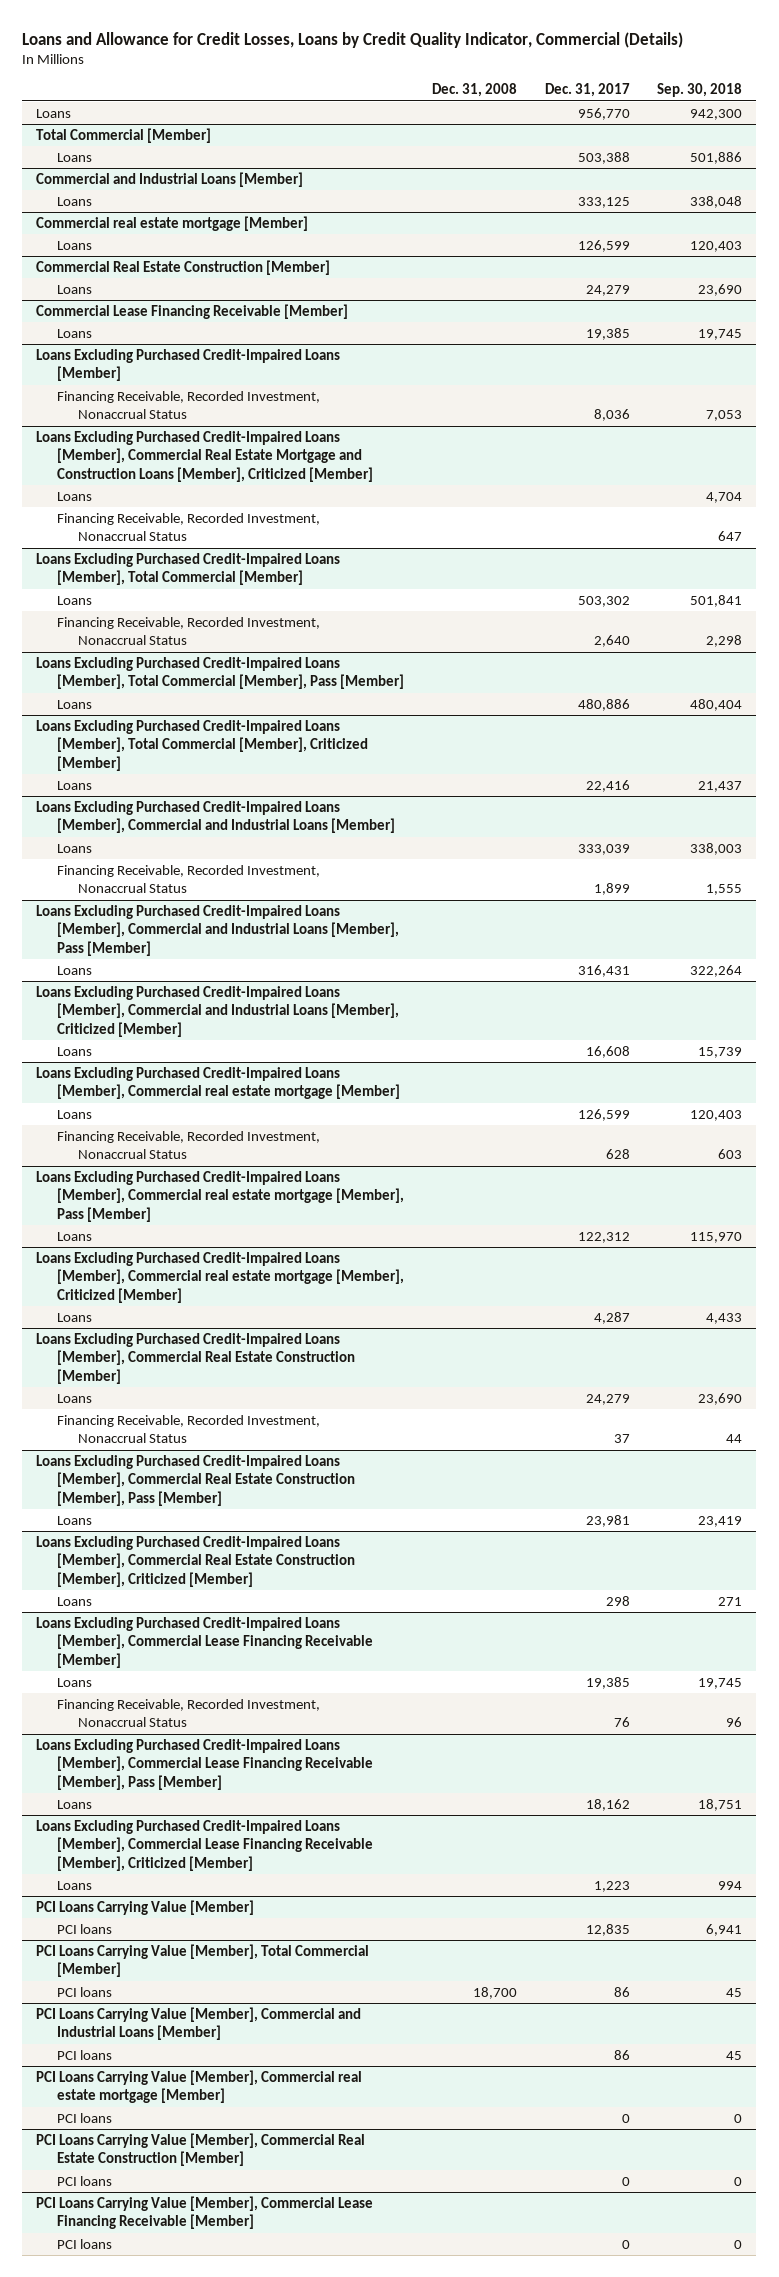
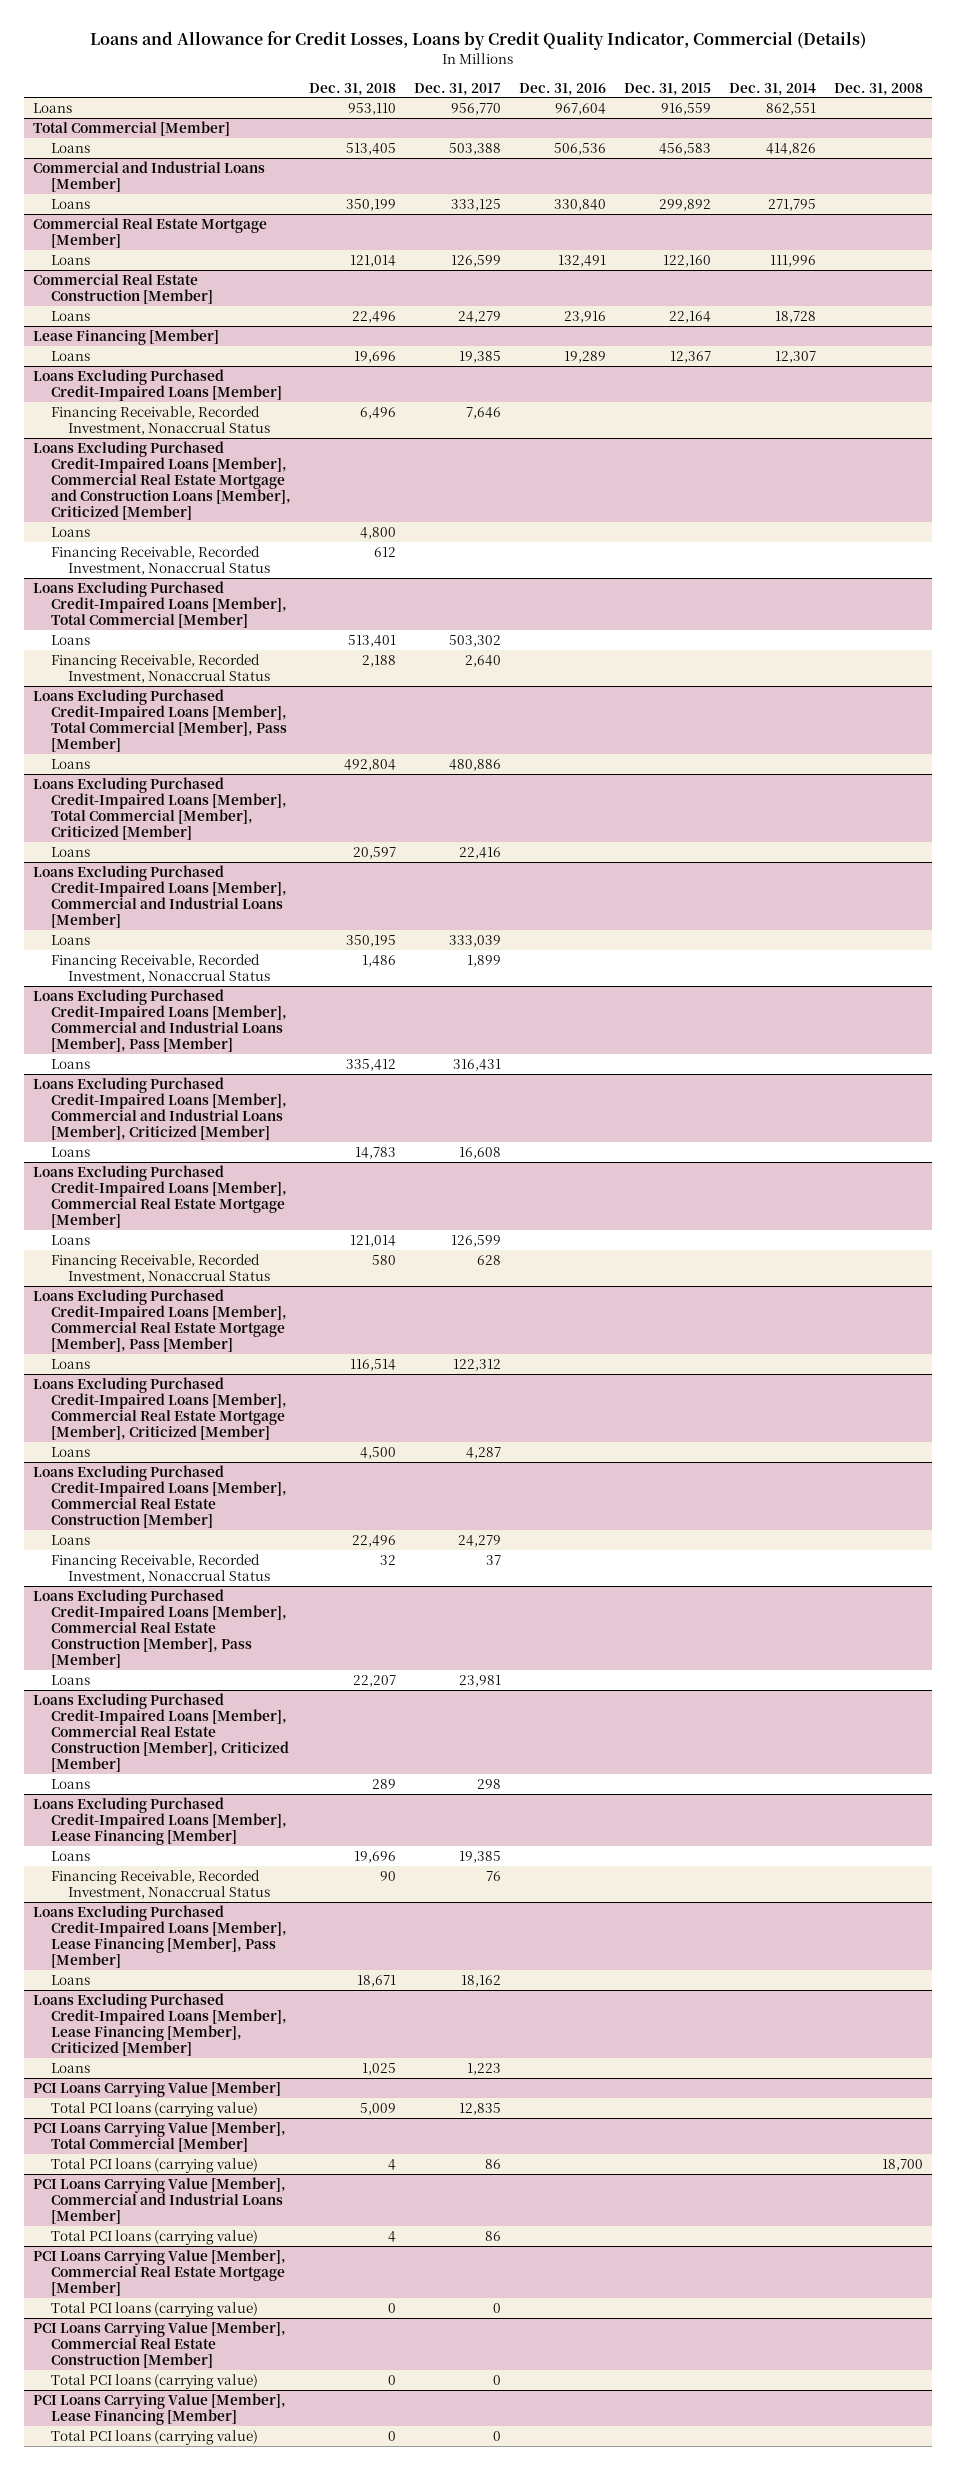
[657,83,743,98] Sep. 30, 2018 -> none
none -> [308,82,396,96] Dec. 31, 2018
none -> [518,82,606,96] Dec. 31, 2016
none -> [623,82,711,96] Dec. 31, 2015
none -> [728,82,816,96] Dec. 31, 2014
[36,215,309,231] Commercial real estate mortgage [Member] -> [33,217,268,248] Commercial Real Estate Mortgage [Member]
[36,303,349,319] Commercial Lease Financing Receivable [Member] -> [33,328,220,345] Lease Financing [Member]
[593,409,630,422] 8,036 -> [465,406,501,419] 7,646
[36,1066,401,1100] Loans Excluding Purchased Credit-Impaired Loans [Member], Commercial real estate mortgage [Member] -> [33,1164,287,1229] Loans Excluding Purchased Credit-Impaired Loans [Member], Commercial Real Estate Mortgage [Member]
[36,1170,405,1223] Loans Excluding Purchased Credit-Impaired Loans [Member], Commercial real estate mortgage [Member], Pass [Member] -> [33,1288,287,1353] Loans Excluding Purchased Credit-Impaired Loans [Member], Commercial Real Estate Mortgage [Member], Pass [Member]
[36,1251,405,1304] Loans Excluding Purchased Credit-Impaired Loans [Member], Commercial real estate mortgage [Member], Criticized [Member] -> [33,1376,287,1441] Loans Excluding Purchased Credit-Impaired Loans [Member], Commercial Real Estate Mortgage [Member], Criticized [Member]
[36,1616,374,1669] Loans Excluding Purchased Credit-Impaired Loans [Member], Commercial Lease Financing Receivable [Member] -> [33,1796,287,1846] Loans Excluding Purchased Credit-Impaired Loans [Member], Lease Financing [Member]
[36,1738,374,1791] Loans Excluding Purchased Credit-Impaired Loans [Member], Commercial Lease Financing Receivable [Member], Pass [Member] -> [33,1904,287,1969] Loans Excluding Purchased Credit-Impaired Loans [Member], Lease Financing [Member], Pass [Member]
[36,1819,374,1872] Loans Excluding Purchased Credit-Impaired Loans [Member], Commercial Lease Financing Receivable [Member], Criticized [Member] -> [33,1992,287,2057] Loans Excluding Purchased Credit-Impaired Loans [Member], Lease Financing [Member], Criticized [Member]
[57,1923,113,1934] PCI loans -> [50,2101,258,2117] Total PCI loans (carrying value)
[57,1986,113,1997] PCI loans -> [50,2157,258,2173] Total PCI loans (carrying value)
[57,2049,113,2060] PCI loans -> [50,2229,258,2245] Total PCI loans (carrying value)
[36,2069,363,2104] PCI Loans Carrying Value [Member], Commercial real estate mortgage [Member] -> [33,2248,287,2297] PCI Loans Carrying Value [Member], Commercial Real Estate Mortgage [Member]
[57,2112,113,2123] PCI loans -> [50,2301,258,2317] Total PCI loans (carrying value)
[57,2175,113,2186] PCI loans -> [50,2373,258,2389] Total PCI loans (carrying value)
[36,2195,374,2230] PCI Loans Carrying Value [Member], Commercial Lease Financing Receivable [Member] -> [33,2392,287,2425] PCI Loans Carrying Value [Member], Lease Financing [Member]
[57,2238,113,2249] PCI loans -> [50,2429,258,2445] Total PCI loans (carrying value)

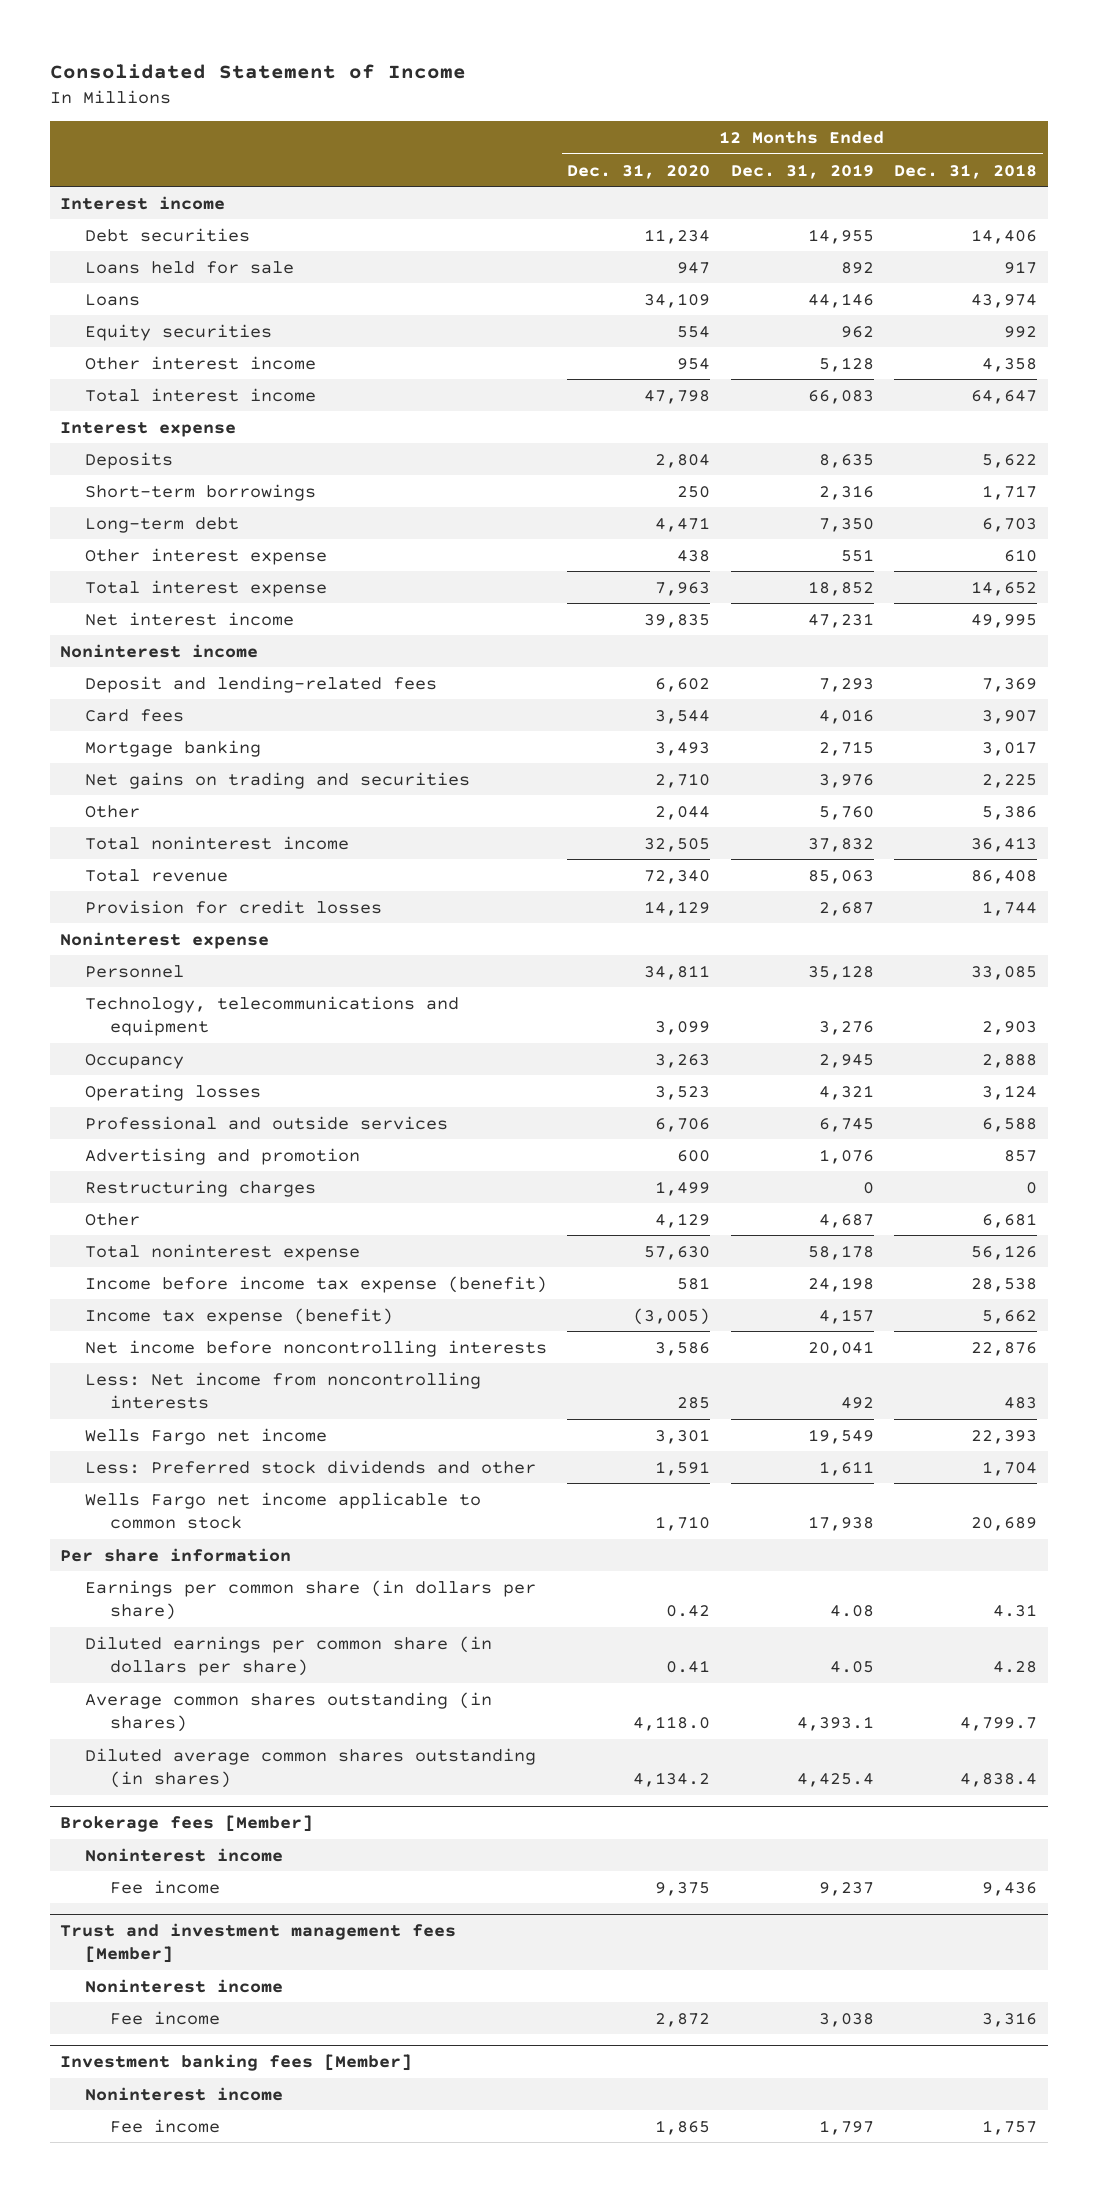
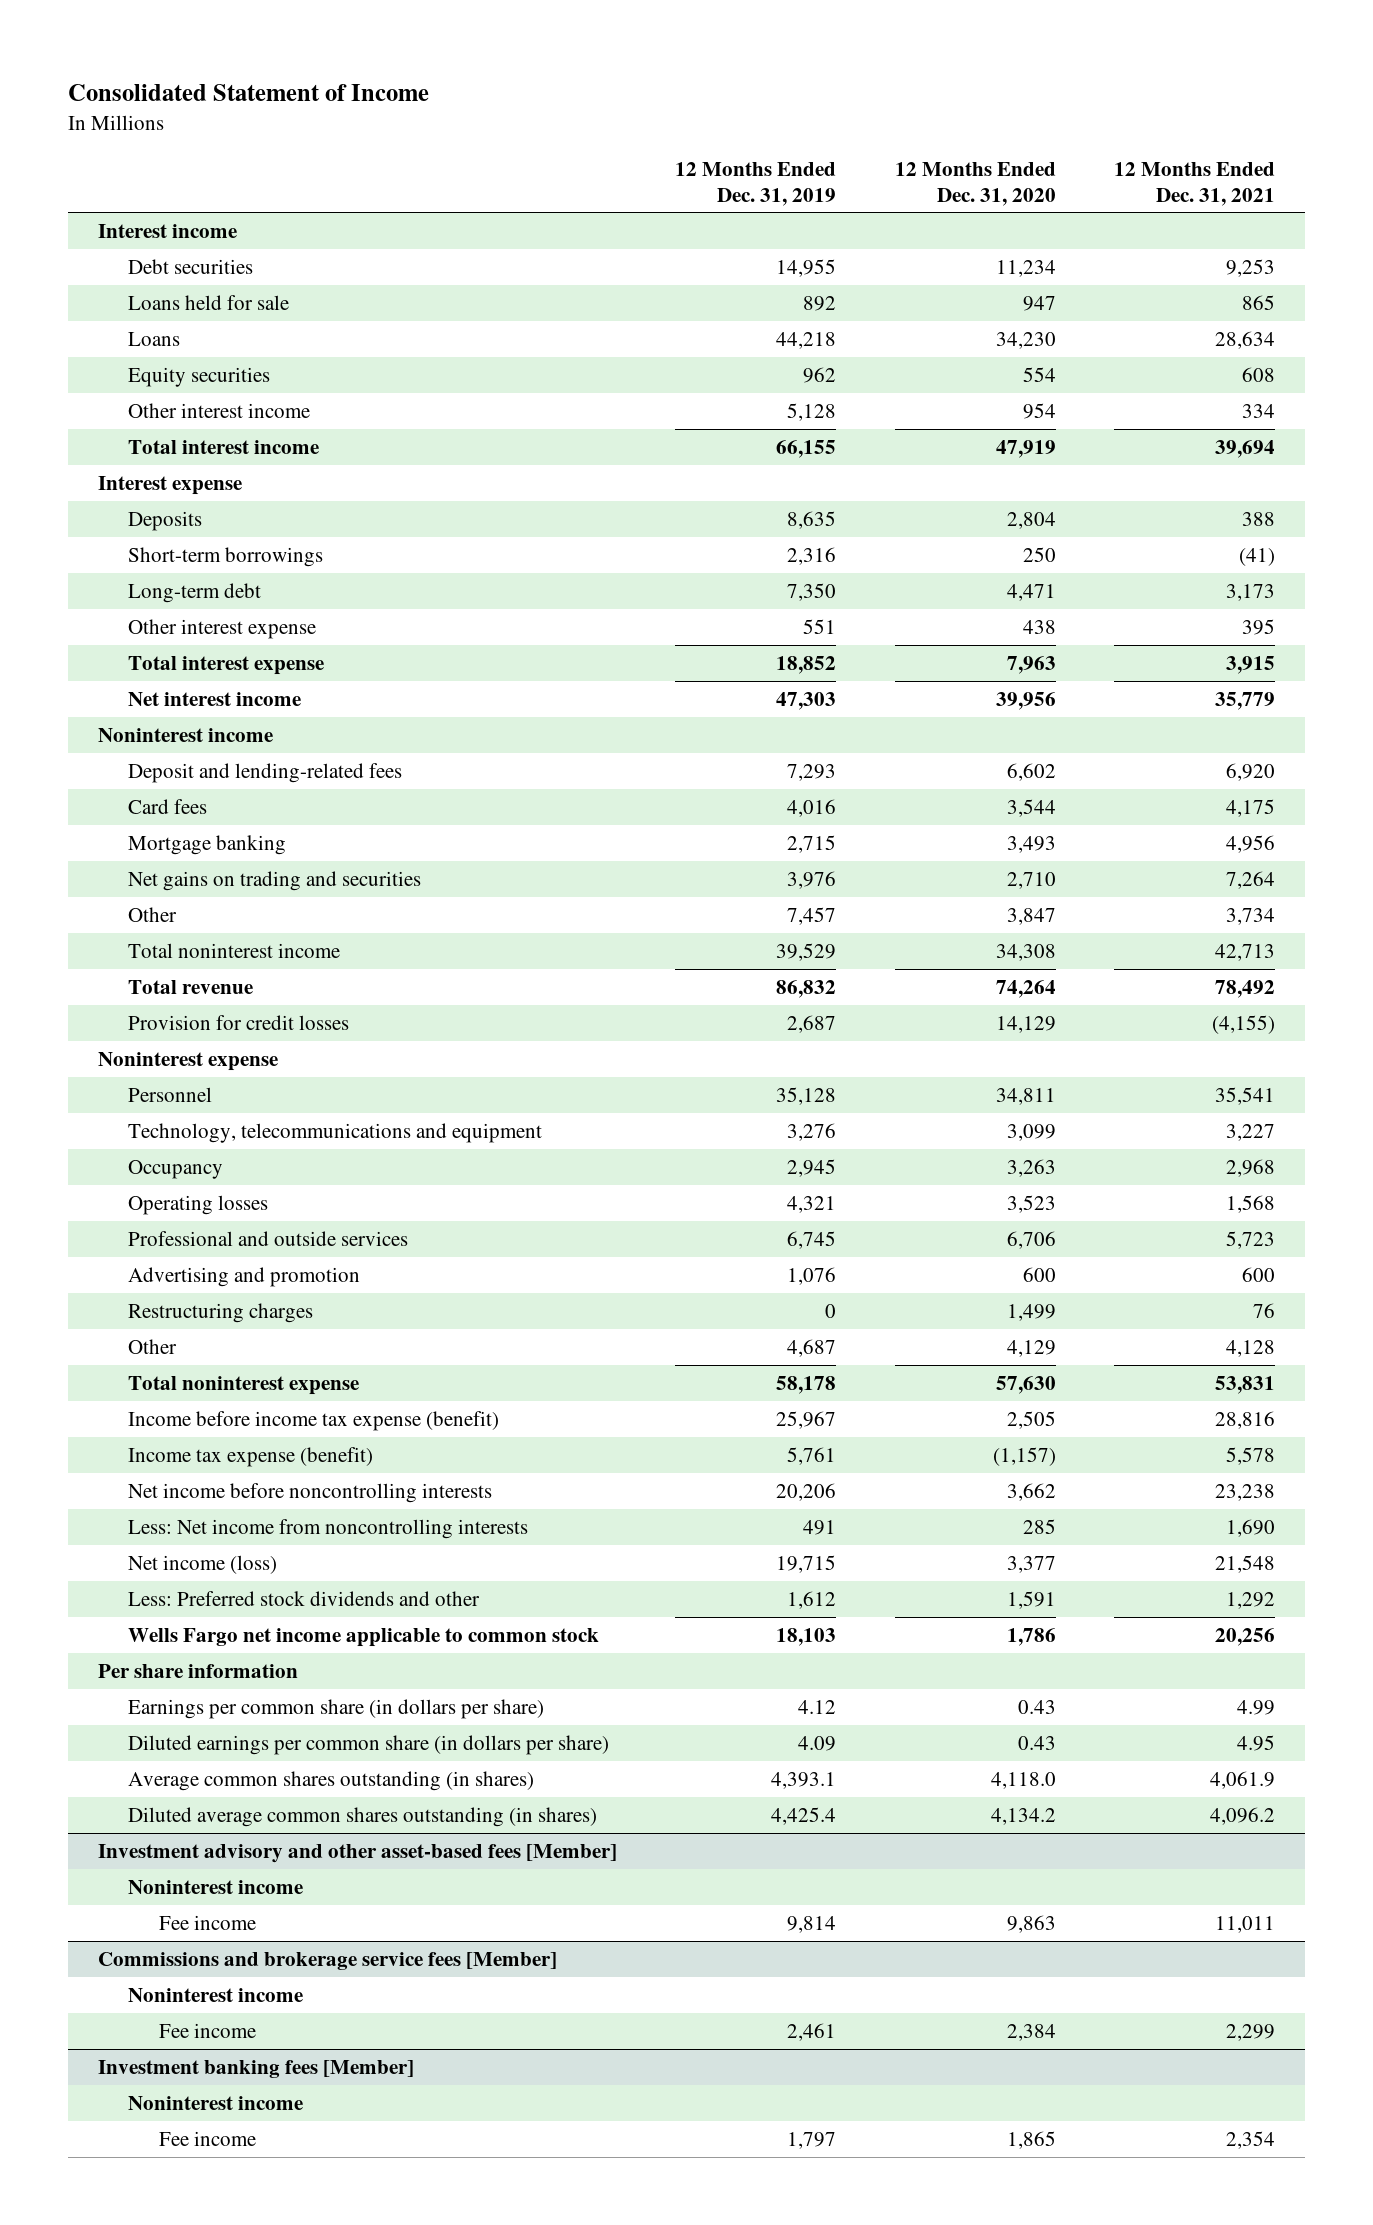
[894,163,1038,179] Dec. 31, 2018 -> none
none -> [1114,162,1276,206] 12 Months Ended Dec. 31, 2021
[644,292,711,308] 34,109 -> [995,331,1056,349] 34,230
[807,292,874,308] 44,146 -> [776,331,837,349] 44,218
[644,389,711,404] 47,798 -> [995,439,1056,458] 47,919
[807,389,874,404] 66,083 -> [776,439,837,458] 66,155
[644,613,711,628] 39,835 -> [995,691,1056,710] 39,956
[807,612,874,628] 47,231 -> [776,691,837,710] 47,303
[655,805,711,820] 2,044 -> [1006,907,1056,925] 3,847
[818,805,874,820] 5,760 -> [787,906,837,925] 7,457
[644,837,711,852] 32,505 -> [995,943,1056,961] 34,308
[807,837,874,852] 37,832 -> [776,942,837,961] 39,529
[644,869,711,884] 72,340 -> [995,979,1056,998] 74,264
[807,869,874,884] 85,063 -> [776,979,837,998] 86,832
[677,1276,711,1290] 581 -> [1006,1410,1056,1429] 2,505
[807,1276,874,1292] 24,198 -> [776,1410,837,1429] 25,967
[633,1307,711,1325] (3,005) -> [992,1446,1056,1466] (1,157)
[818,1308,874,1324] 4,157 -> [787,1446,837,1465] 5,761
[655,1341,711,1356] 3,586 -> [1006,1482,1056,1501] 3,662
[807,1340,874,1356] 20,041 -> [776,1482,837,1501] 20,206
[840,1396,874,1409] 492 -> [803,1519,837,1535] 491
[84,1427,327,1445] Wells Fargo net income -> [128,1554,278,1574] Net income (loss)
[655,1428,711,1444] 3,301 -> [1006,1555,1056,1573] 3,377
[807,1428,874,1444] 19,549 -> [776,1554,837,1573] 19,715
[818,1460,874,1476] 1,611 -> [787,1590,837,1609] 1,612
[655,1515,711,1531] 1,710 -> [1006,1627,1056,1646] 1,786
[807,1515,874,1531] 17,938 -> [776,1627,837,1646] 18,103
[666,1604,711,1617] 0.42 -> [1017,1699,1056,1714] 0.43
[829,1604,874,1617] 4.08 -> [798,1699,837,1714] 4.12
[666,1659,711,1673] 0.41 -> [1017,1735,1056,1750] 0.43
[829,1660,874,1673] 4.05 -> [798,1735,837,1751] 4.09
[59,1815,313,1833] Brokerage fees [Member] -> [97,1843,617,1863] Investment advisory and other asset-based fees [Member]
[59,1923,456,1964] Trust and investment management fees [Member] -> none
[655,1881,711,1896] 9,375 -> [1006,1914,1056,1933] 9,863
[818,1881,874,1896] 9,237 -> [787,1915,837,1933] 9,814
none -> [97,1951,557,1970] Commissions and brokerage service fees [Member]
[655,2012,711,2027] 2,872 -> [1006,2023,1056,2041] 2,384
[818,2012,874,2027] 3,038 -> [787,2022,837,2041] 2,461

